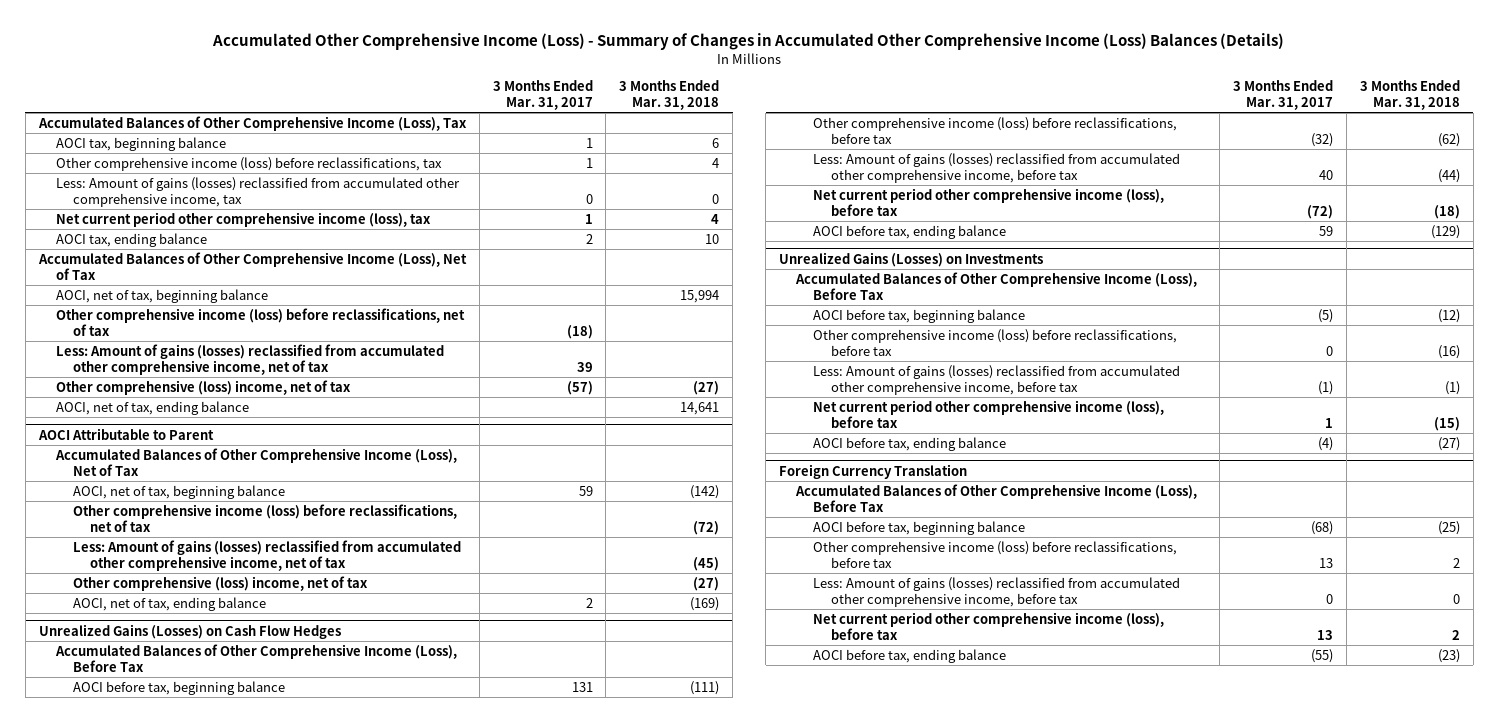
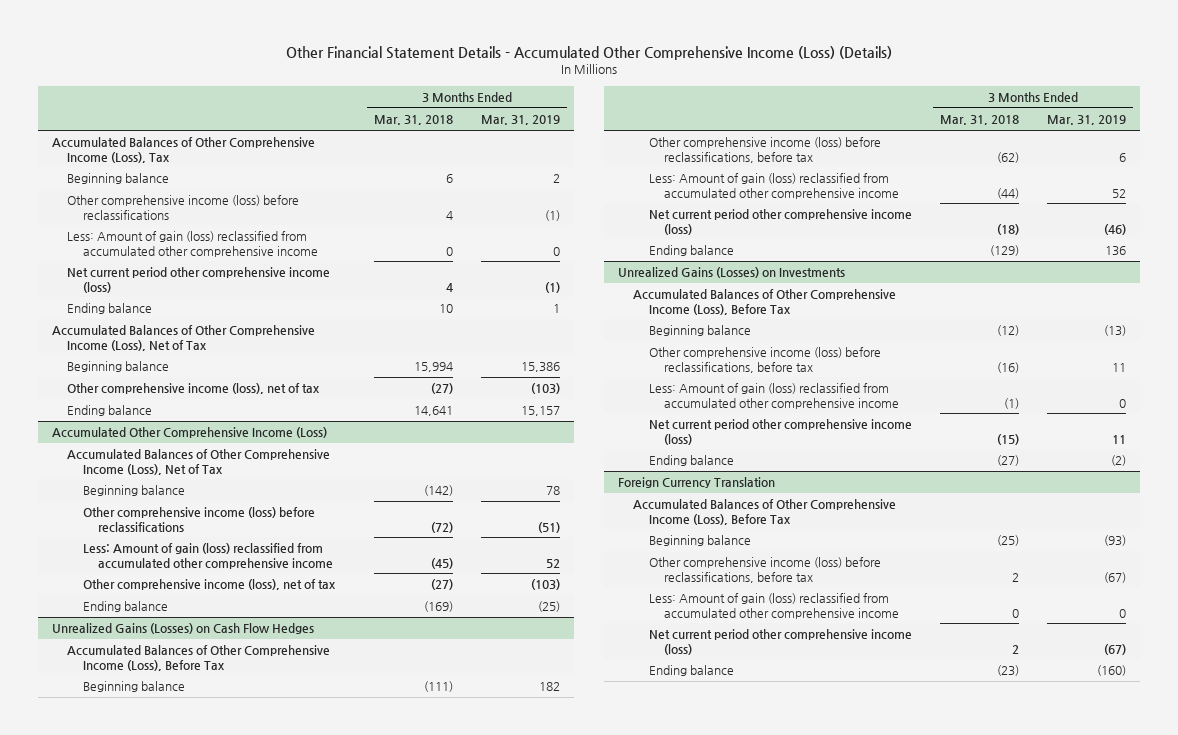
[212,32,1285,50] Accumulated Other Comprehensive Income (Loss) - Summary of Changes in Accumulated Other Comprehensive Income (Loss) Balances (Details) -> [285,46,892,61] Other Financial Statement Details - Accumulated Other Comprehensive Income (Loss) (Details)
[492,80,593,111] 3 Months Ended Mar. 31, 2017 -> none
none -> [480,115,560,126] Mar. 31, 2019
[55,136,226,151] AOCI tax, beginning balance -> [67,173,170,185] Beginning balance
[55,156,442,171] Other comprehensive income (loss) before reclassifications, tax -> [67,195,300,220] Other comprehensive income (loss) before reclassifications
[55,176,460,207] Less: Amount of gains (losses) reclassified from accumulated other comprehensive income, tax -> [67,231,318,257] Less: Amount of gain (loss) reclassified from accumulated other comprehensive income
[55,211,431,227] Net current period other comprehensive income (loss), tax -> [67,267,331,293] Net current period other comprehensive income (loss)
[55,232,207,247] AOCI tax, ending balance -> [67,303,153,315] Ending balance
[55,307,465,336] Other comprehensive income (loss) before reclassifications, net of tax -> none
[55,343,444,375] Less: Amount of gains (losses) reclassified from accumulated other comprehensive income, net of tax -> none
[55,288,268,303] AOCI, net of tax, beginning balance -> [67,361,170,373] Beginning balance
[55,379,351,395] Other comprehensive (loss) income, net of tax -> [67,383,321,395] Other comprehensive income (loss), net of tax
[55,400,249,415] AOCI, net of tax, ending balance -> [67,405,153,417] Ending balance
[37,427,214,440] AOCI Attributable to Parent -> [52,427,328,439] Accumulated Other Comprehensive Income (Loss)
[73,484,286,499] AOCI, net of tax, beginning balance -> [82,485,185,497] Beginning balance
[73,503,458,532] Other comprehensive income (loss) before reclassifications, net of tax -> [82,507,315,532] Other comprehensive income (loss) before reclassifications
[73,539,462,571] Less: Amount of gains (losses) reclassified from accumulated other comprehensive income, net of tax -> [82,543,334,569] Less: Amount of gain (loss) reclassified from accumulated other comprehensive income
[73,575,369,591] Other comprehensive (loss) income, net of tax -> [82,579,336,591] Other comprehensive income (loss), net of tax
[73,596,267,611] AOCI, net of tax, ending balance -> [82,601,168,613] Ending balance
[73,680,286,695] AOCI before tax, beginning balance -> [82,681,185,693] Beginning balance
[813,152,1181,183] Less: Amount of gains (losses) reclassified from accumulated other comprehensive income, before tax -> [648,173,900,199] Less: Amount of gain (loss) reclassified from accumulated other comprehensive income
[813,187,1165,216] Net current period other comprehensive income (loss), before tax -> [648,209,912,235] Net current period other comprehensive income (loss)
[813,224,1007,239] AOCI before tax, ending balance -> [648,245,734,257] Ending balance
[813,308,1026,323] AOCI before tax, beginning balance -> [648,325,751,337] Beginning balance
[813,364,1181,395] Less: Amount of gains (losses) reclassified from accumulated other comprehensive income, before tax -> [648,383,900,409] Less: Amount of gain (loss) reclassified from accumulated other comprehensive income
[813,399,1165,428] Net current period other comprehensive income (loss), before tax -> [648,419,912,445] Net current period other comprehensive income (loss)
[813,436,1007,451] AOCI before tax, ending balance -> [648,455,734,467] Ending balance
[813,520,1026,535] AOCI before tax, beginning balance -> [648,535,751,547] Beginning balance
[813,576,1181,607] Less: Amount of gains (losses) reclassified from accumulated other comprehensive income, before tax -> [648,593,900,619] Less: Amount of gain (loss) reclassified from accumulated other comprehensive income
[813,611,1165,640] Net current period other comprehensive income (loss), before tax -> [648,629,912,655] Net current period other comprehensive income (loss)
[813,648,1007,663] AOCI before tax, ending balance -> [648,665,734,677] Ending balance

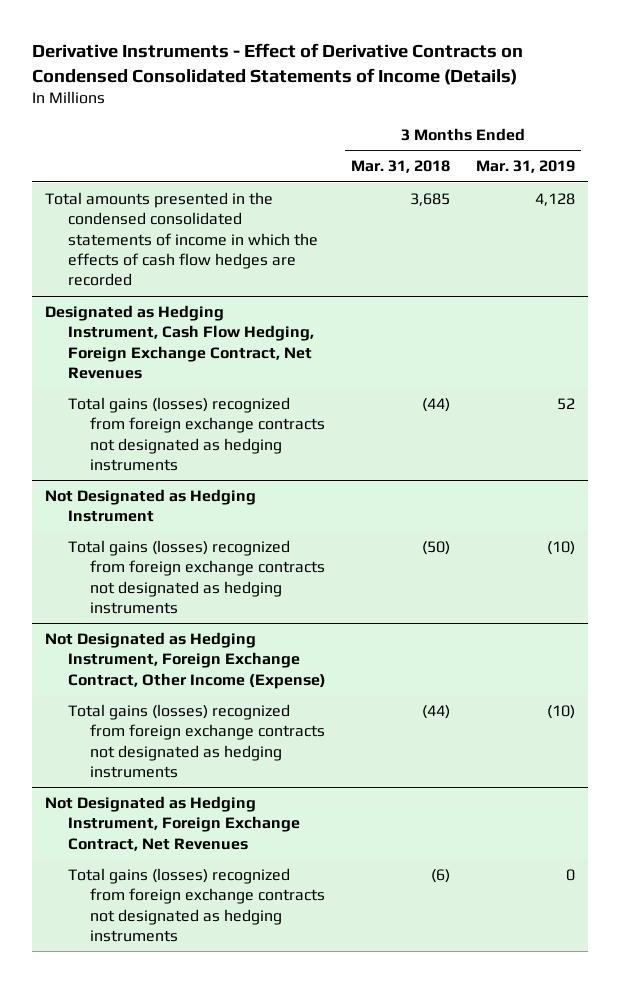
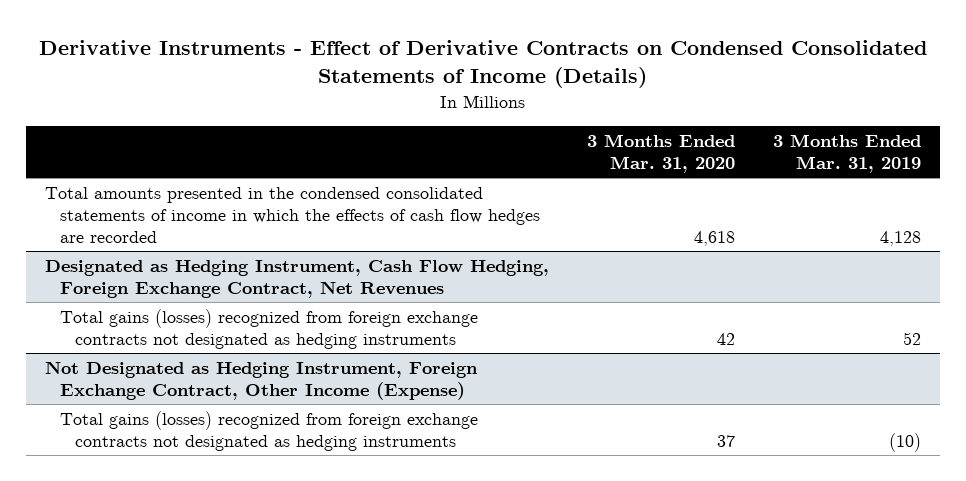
[351,160,451,174] Mar. 31, 2018 -> none
none -> [587,133,736,173] 3 Months Ended Mar. 31, 2020
[44,488,256,523] Not Designated as Hedging Instrument -> none
[67,539,326,614] Total gains (losses) recognized from foreign exchange contracts not designated as hedging instruments -> none
[44,795,300,851] Not Designated as Hedging Instrument, Foreign Exchange Contract, Net Revenues -> none
[67,867,326,942] Total gains (losses) recognized from foreign exchange contracts not designated as hedging instruments -> none

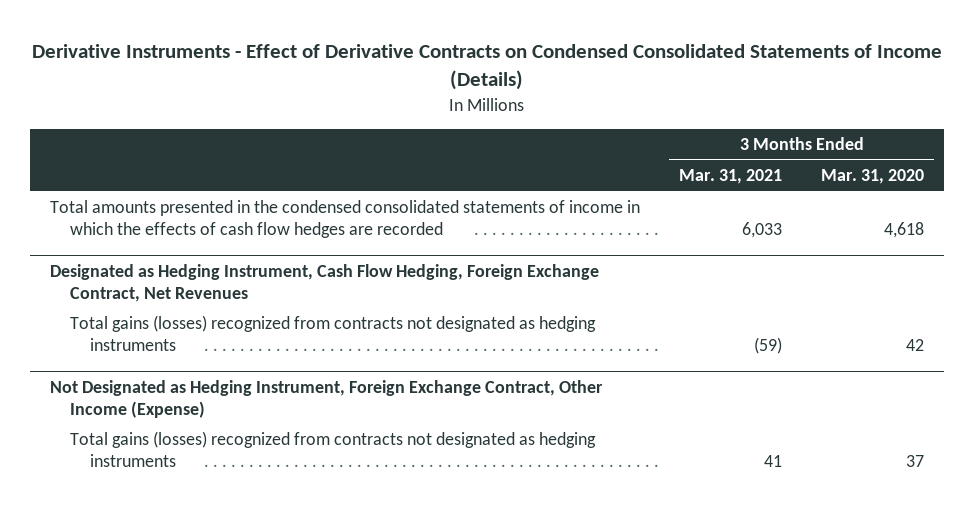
[772,133,921,173] 3 Months Ended Mar. 31, 2019 -> none
none -> [679,169,783,185] Mar. 31, 2021
[60,309,479,349] Total gains (losses) recognized from foreign exchange contracts not designated as hedging instruments -> [70,315,597,351] Total gains (losses) recognized from contracts not designated as hedging instruments
[60,411,479,451] Total gains (losses) recognized from foreign exchange contracts not designated as hedging instruments -> [70,431,597,467] Total gains (losses) recognized from contracts not designated as hedging instruments

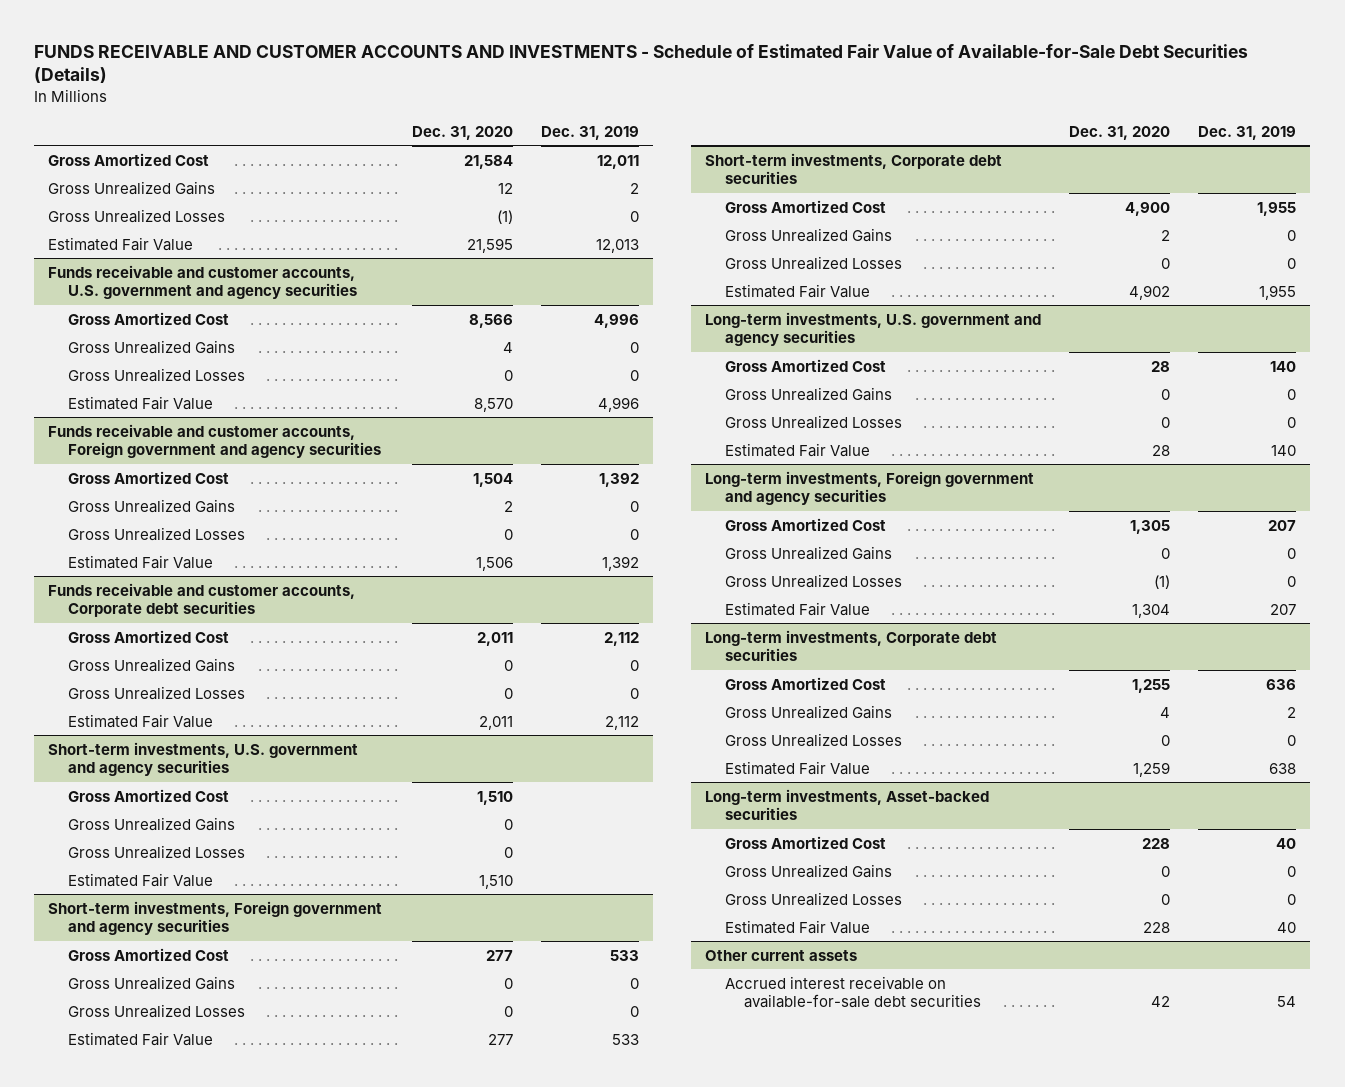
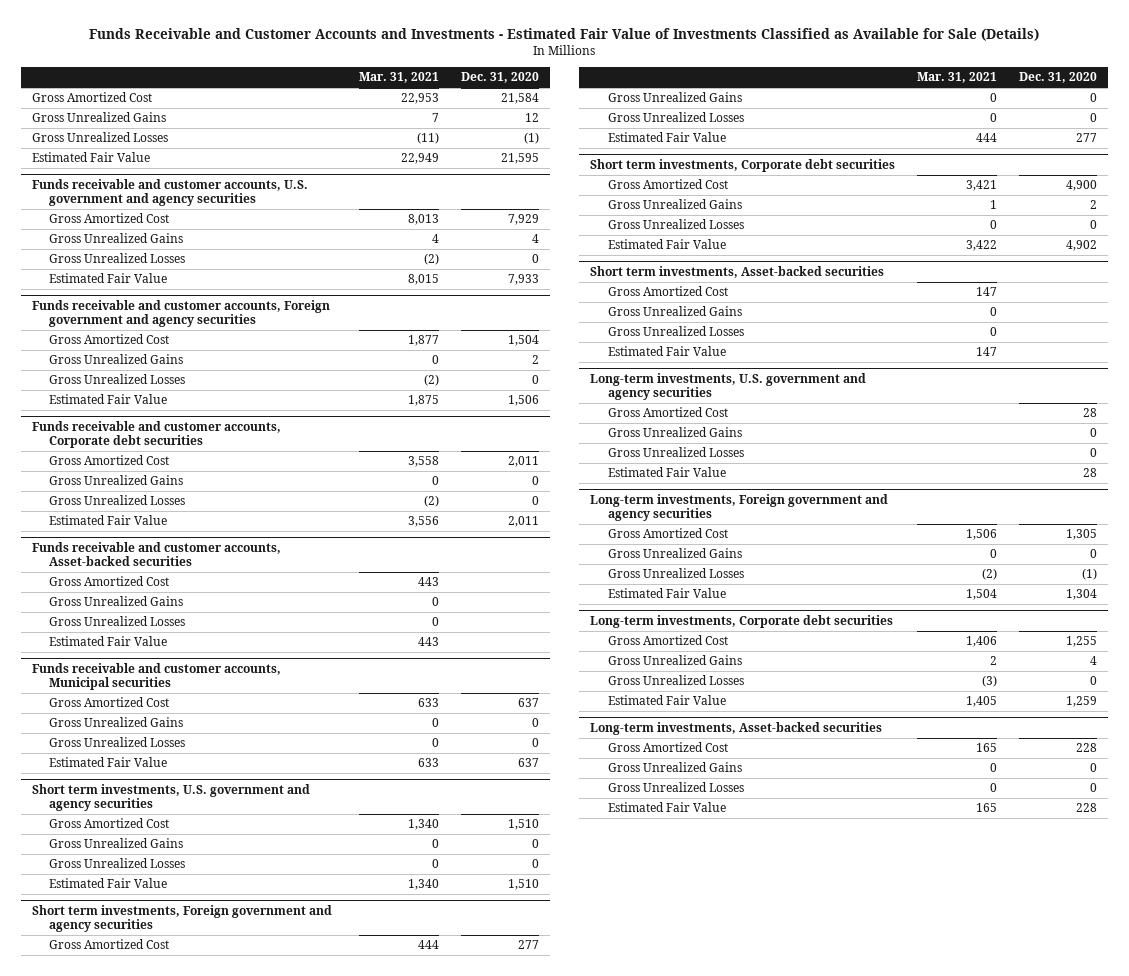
[34,43,1249,84] FUNDS RECEIVABLE AND CUSTOMER ACCOUNTS AND INVESTMENTS - Schedule of Estimated Fair Value of Available-for-Sale Debt Securities (Details) -> [89,28,1040,42] Funds Receivable and Customer Accounts and Investments - Estimated Fair Value of Investments Classified as Available for Sale (Details)
[541,125,640,140] Dec. 31, 2019 -> none
none -> [358,72,439,84] Mar. 31, 2021
[469,313,514,328] 8,566 -> [507,214,539,226] 7,929
[474,397,514,412] 8,570 -> [507,274,539,286] 7,933
none -> [31,542,281,567] Funds receivable and customer accounts, Asset-backed securities
none -> [49,576,170,587] Gross Amortized Cost
none -> [49,596,184,607] Gross Unrealized Gains
none -> [49,616,186,627] Gross Unrealized Losses
none -> [49,636,168,647] Estimated Fair Value
none -> [31,663,281,691] Funds receivable and customer accounts, Municipal securities
none -> [49,697,170,708] Gross Amortized Cost
none -> [49,717,184,728] Gross Unrealized Gains
none -> [49,737,186,748] Gross Unrealized Losses
none -> [49,757,168,768] Estimated Fair Value
[48,741,359,776] Short-term investments, U.S. government and agency securities -> [31,784,310,812] Short term investments, U.S. government and agency securities
[48,900,383,935] Short-term investments, Foreign government and agency securities -> [31,905,332,933] Short term investments, Foreign government and agency securities
[705,152,1003,184] Short-term investments, Corporate debt securities -> [590,159,896,173] Short term investments, Corporate debt securities
none -> [590,266,885,279] Short term investments, Asset-backed securities
none -> [607,286,728,297] Gross Amortized Cost
none -> [607,306,742,317] Gross Unrealized Gains
none -> [607,326,744,337] Gross Unrealized Losses
none -> [607,346,726,357] Estimated Fair Value
[705,949,858,961] Other current assets -> none
[724,975,981,1008] Accrued interest receivable on available-for-sale debt securities -> none

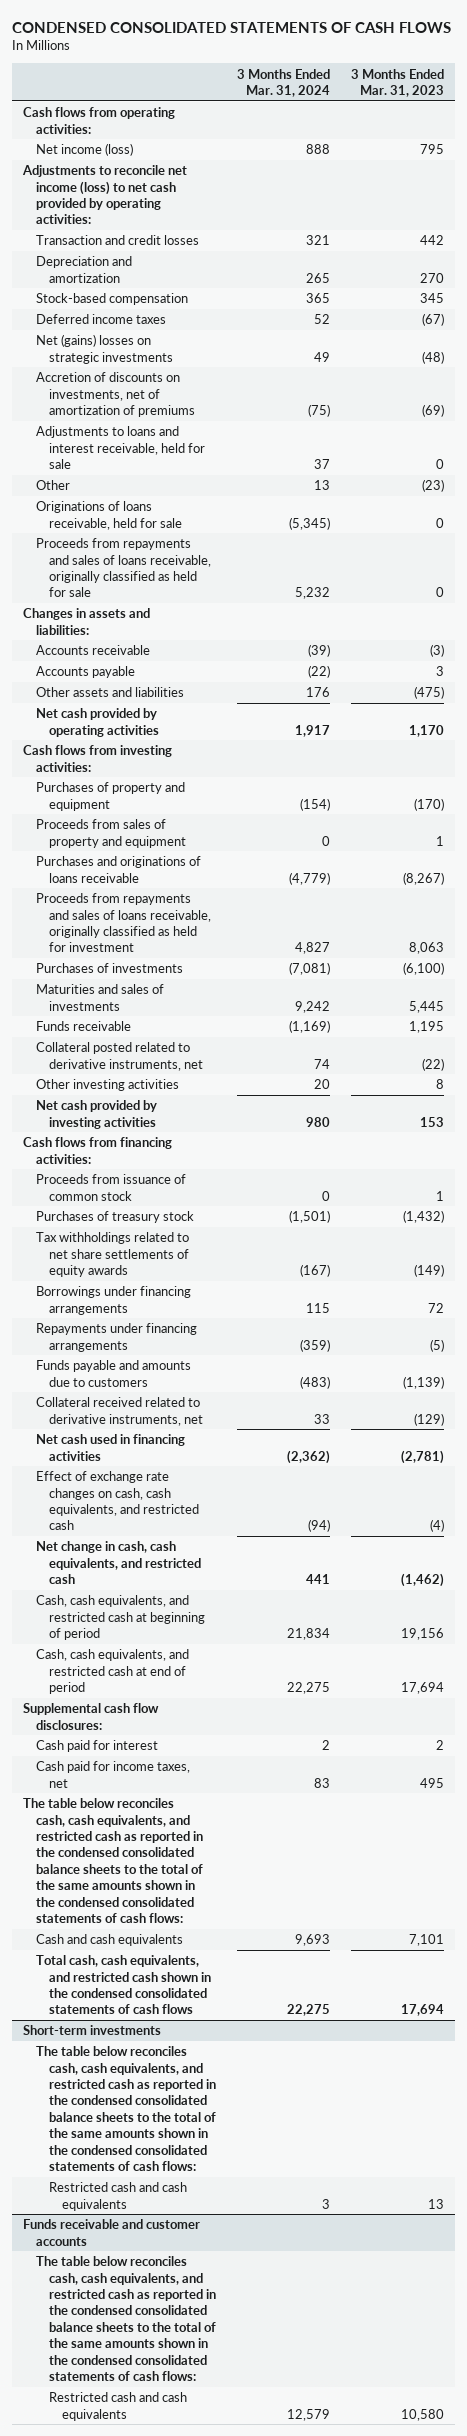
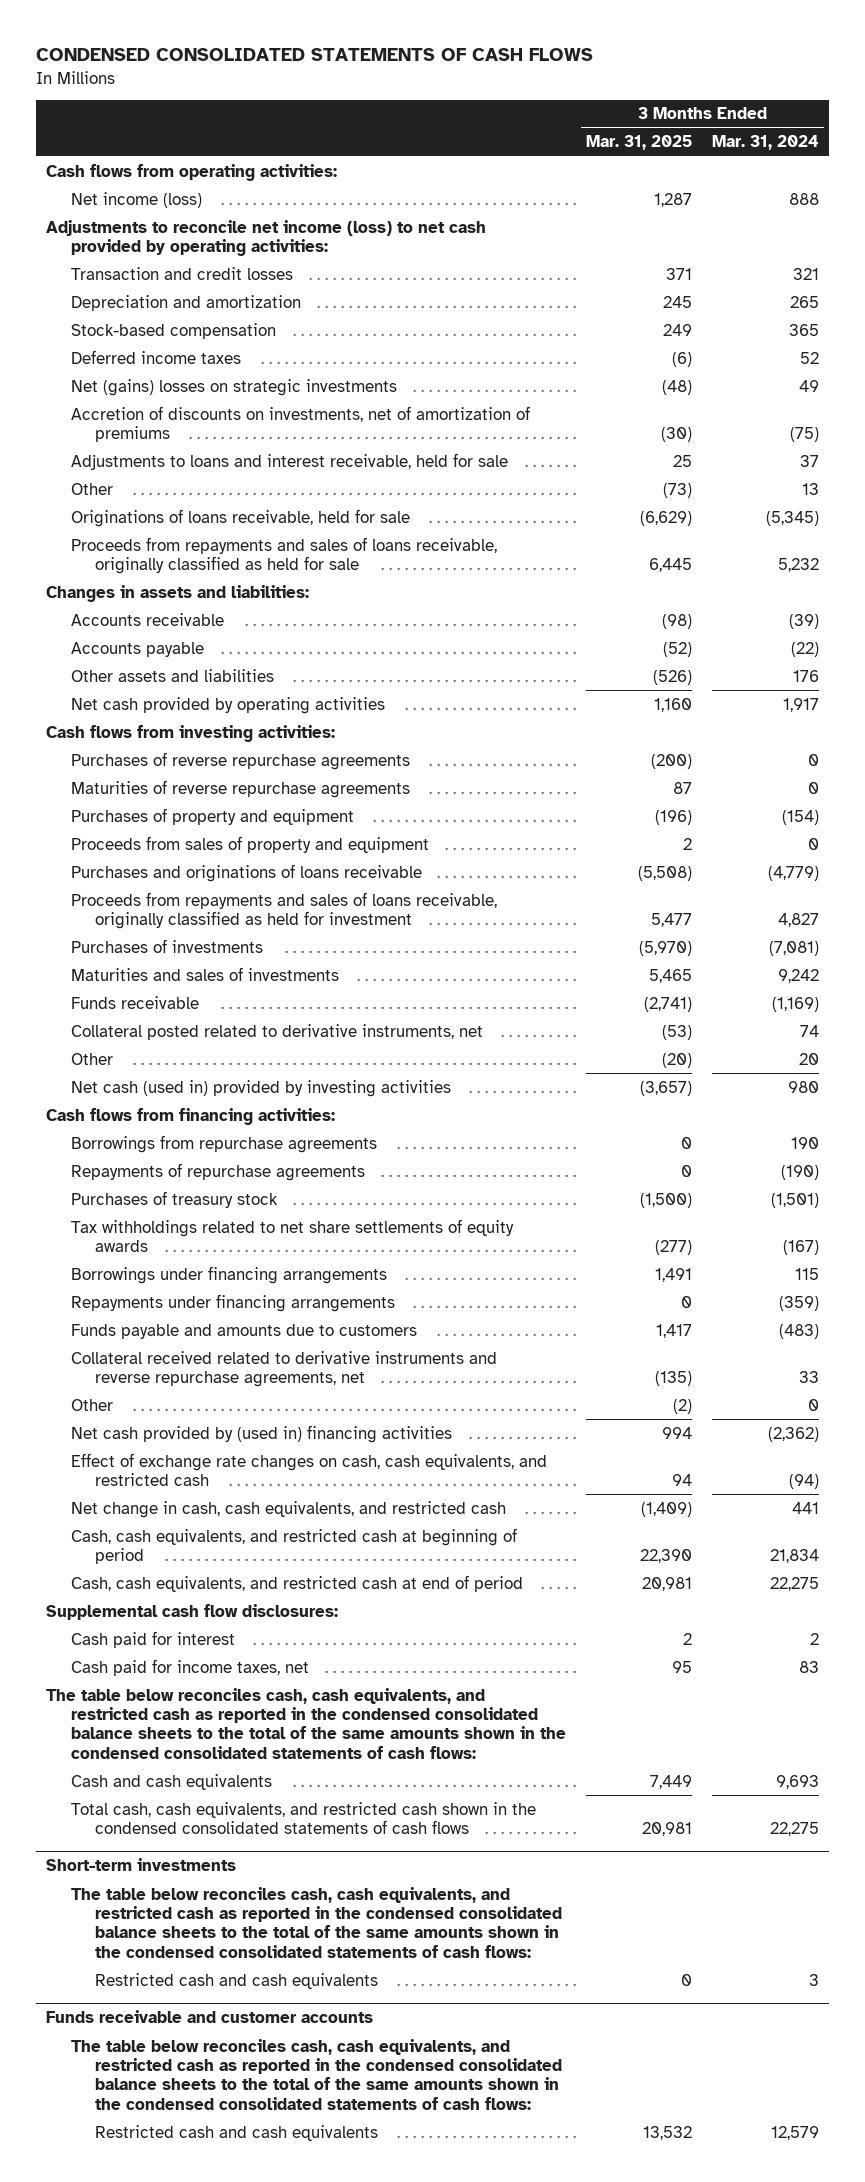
[351,68,445,97] 3 Months Ended Mar. 31, 2023 -> none
none -> [585,135,692,151] Mar. 31, 2025
none -> [70,751,410,770] Purchases of reverse repurchase agreements
none -> [70,779,410,798] Maturities of reverse repurchase agreements
[35,1079,179,1092] Other investing activities -> [70,1052,113,1065] Other
[35,1100,157,1129] Net cash provided by investing activities -> [70,1079,451,1097] Net cash (used in) provided by investing activities
[35,1174,186,1201] Proceeds from issuance of common stock -> none
none -> [70,1134,377,1153] Borrowings from repurchase agreements
none -> [70,1162,365,1181] Repayments of repurchase agreements
[35,1397,203,1426] Collateral received related to derivative instruments, net -> [70,1350,497,1387] Collateral received related to derivative instruments and reverse repurchase agreements, net
none -> [70,1398,113,1411] Other
[35,1434,185,1461] Net cash used in financing activities -> [70,1424,452,1443] Net cash provided by (used in) financing activities

